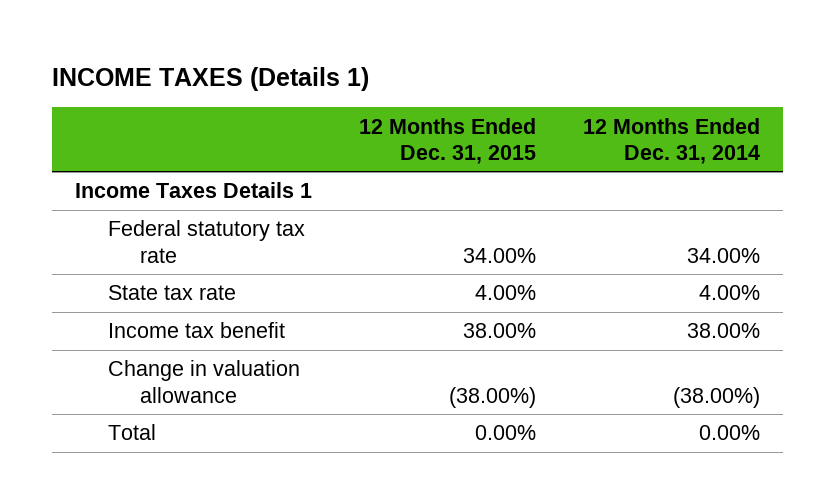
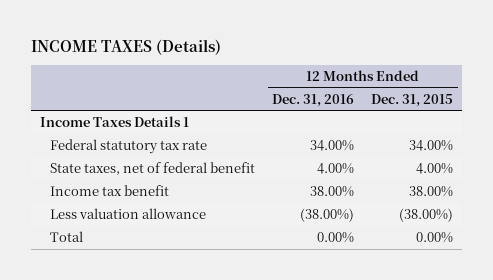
[51,66,369,91] INCOME TAXES (Details 1) -> [31,38,222,55] INCOME TAXES (Details)
[582,117,760,164] 12 Months Ended Dec. 31, 2014 -> none
none -> [272,93,355,107] Dec. 31, 2016
[107,285,236,301] State tax rate -> [50,162,256,176] State taxes, net of federal benefit
[107,360,300,403] Change in valuation allowance -> [50,208,207,220] Less valuation allowance

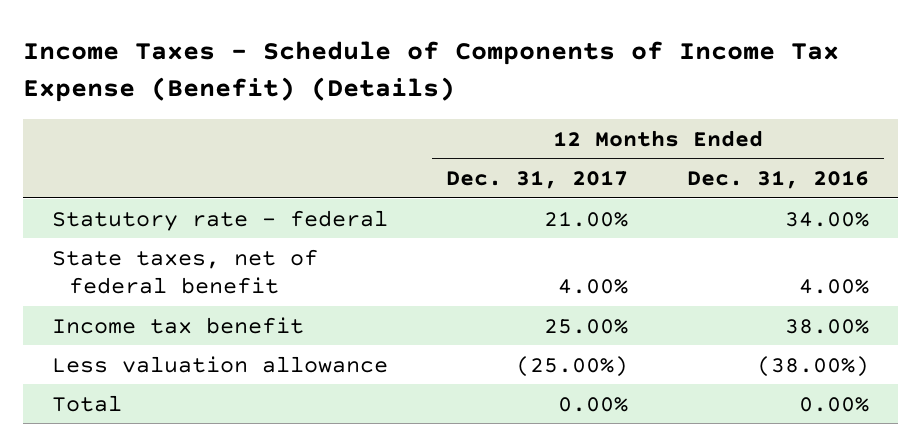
[31,38,222,55] INCOME TAXES (Details) -> [22,41,839,102] Income Taxes - Schedule of Components of Income Tax Expense (Benefit) (Details)
[371,93,454,107] Dec. 31, 2015 -> none
none -> [446,170,629,190] Dec. 31, 2017
[39,116,189,128] Income Taxes Details 1 -> none
[50,139,208,155] Federal statutory tax rate -> [51,209,388,231] Statutory rate - federal

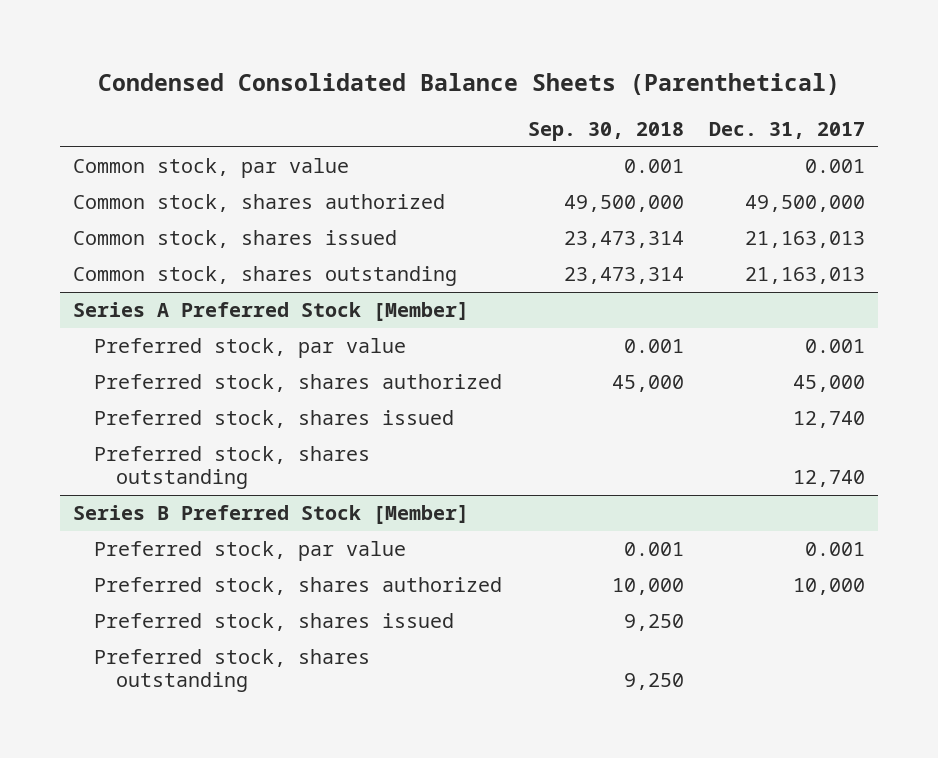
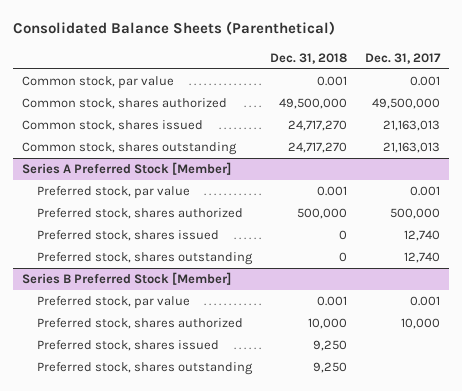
[97,72,840,95] Condensed Consolidated Balance Sheets (Parenthetical) -> [12,21,335,36] Consolidated Balance Sheets (Parenthetical)
[527,121,684,141] Sep. 30, 2018 -> none
none -> [269,52,347,64] Dec. 31, 2018
[792,375,865,393] 45,000 -> [390,208,441,220] 500,000

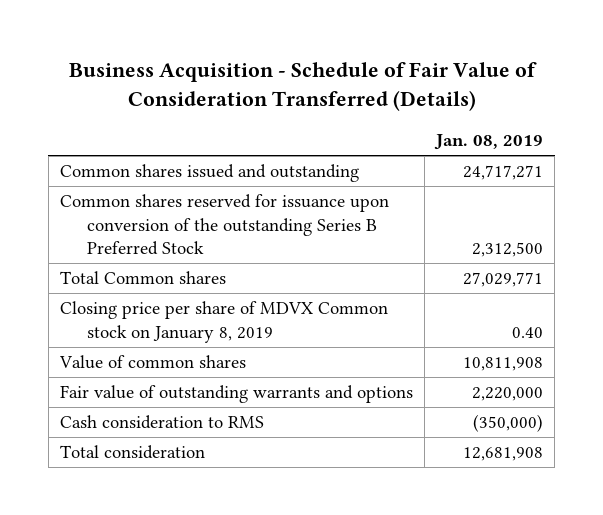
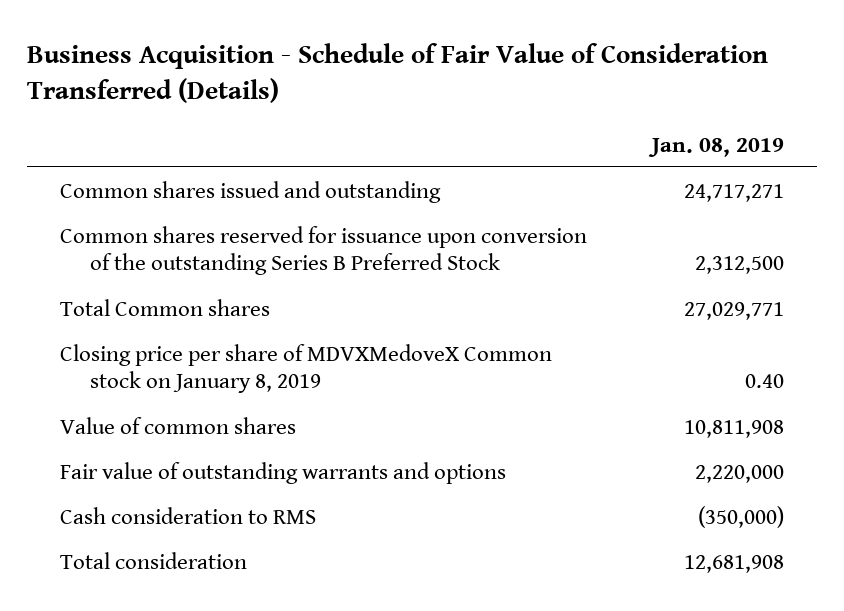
[60,301,389,343] Closing price per share of MDVX Common stock on January 8, 2019 -> [59,343,552,394] Closing price per share of MDVXMedoveX Common stock on January 8, 2019

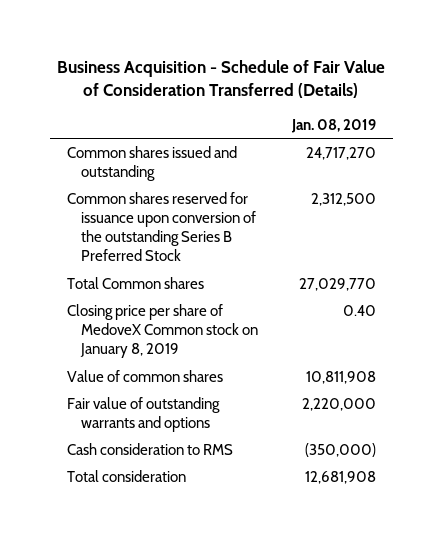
[683,183,784,202] 24,717,271 -> [306,146,377,160] 24,717,270
[683,301,784,320] 27,029,771 -> [299,277,377,291] 27,029,770
[59,343,552,394] Closing price per share of MDVXMedoveX Common stock on January 8, 2019 -> [66,303,259,359] Closing price per share of MedoveX Common stock on January 8, 2019

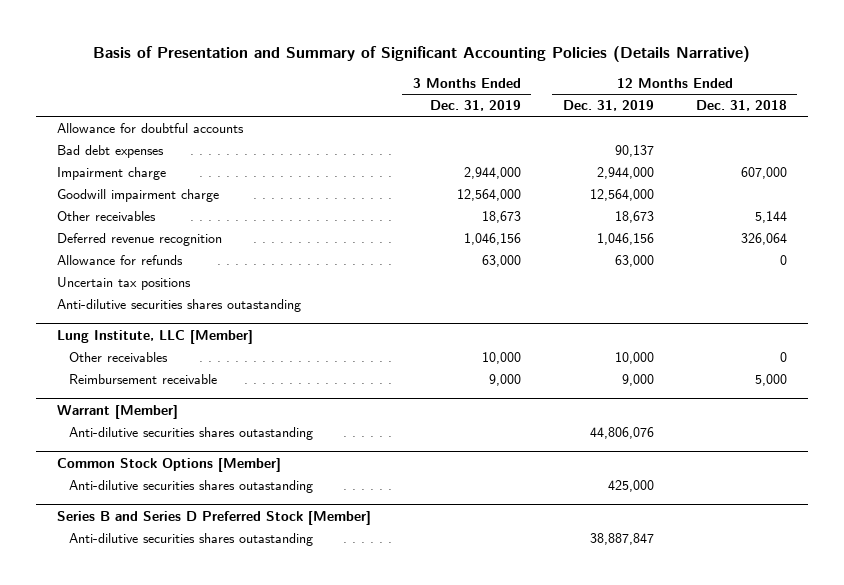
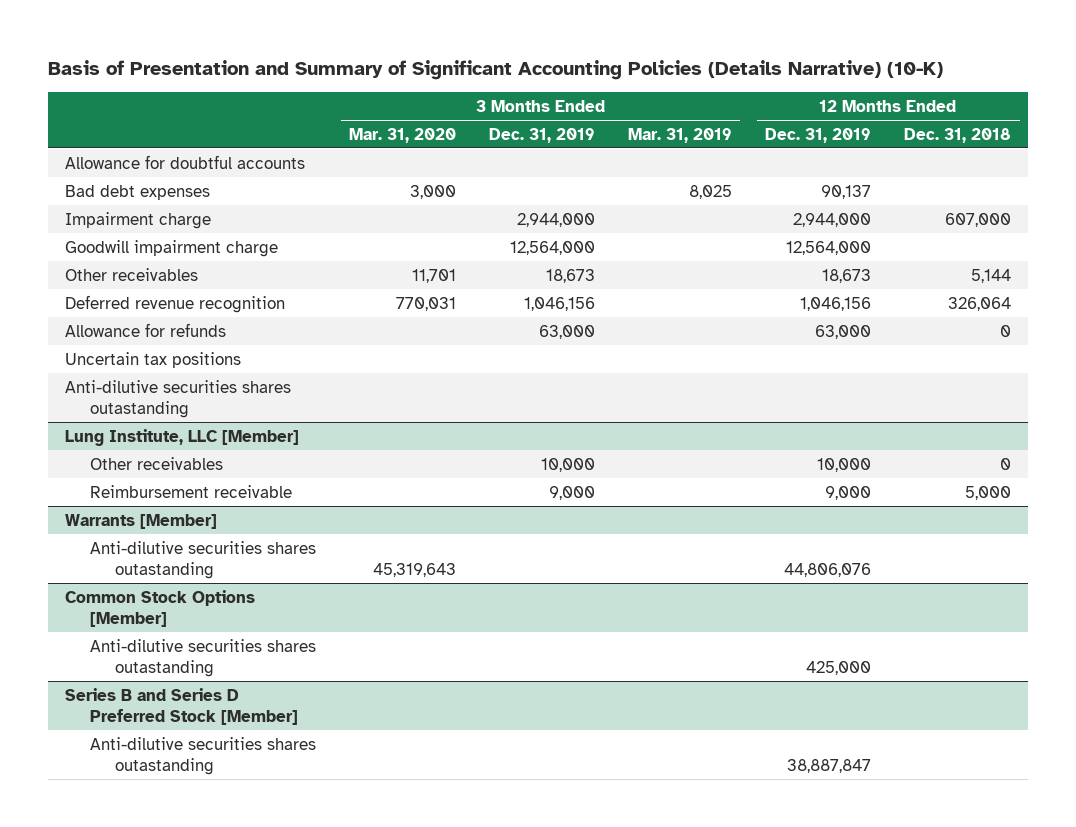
[92,45,750,62] Basis of Presentation and Summary of Significant Accounting Policies (Details Narrative) -> [48,60,944,81] Basis of Presentation and Summary of Significant Accounting Policies (Details Narrative) (10-K)
none -> [349,127,457,143] Mar. 31, 2020
none -> [628,127,733,143] Mar. 31, 2019
[56,404,178,419] Warrant [Member] -> [64,513,217,529] Warrants [Member]

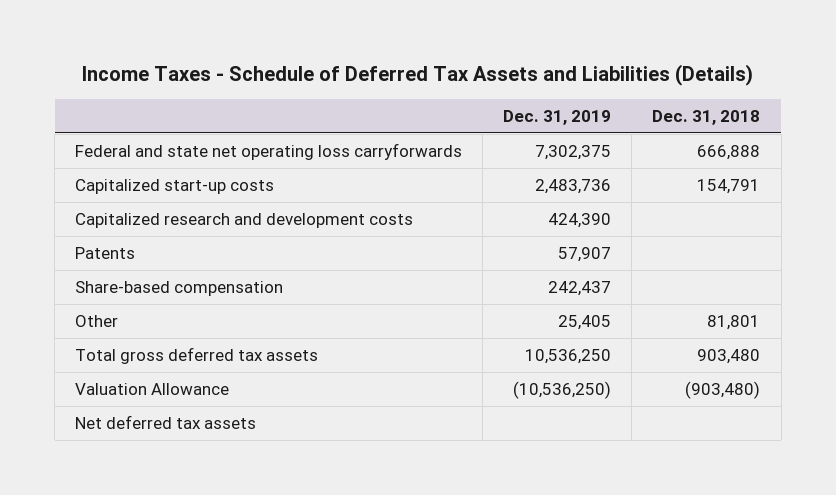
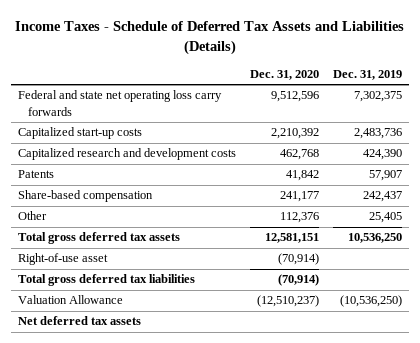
[652,109,761,125] Dec. 31, 2018 -> none
none -> [250,69,320,80] Dec. 31, 2020
[75,143,463,161] Federal and state net operating loss carryforwards -> [18,90,223,116] Federal and state net operating loss carry forwards
none -> [18,253,109,266] Right-of-use asset
none -> [18,274,196,287] Total gross deferred tax liabilities

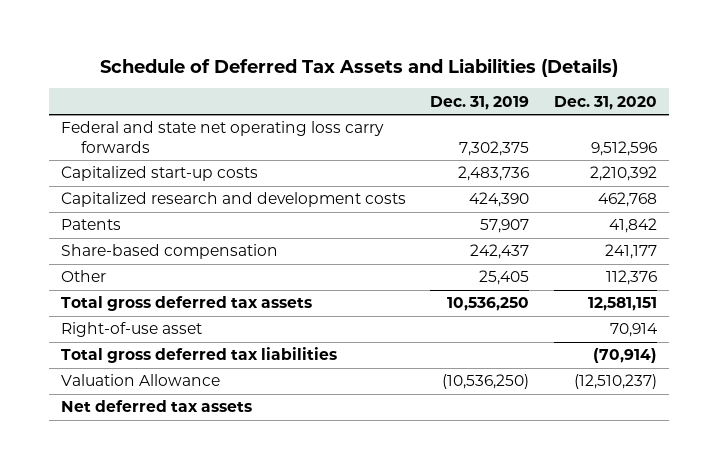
[15,21,405,55] Income Taxes - Schedule of Deferred Tax Assets and Liabilities (Details) -> [99,57,618,77] Schedule of Deferred Tax Assets and Liabilities (Details)
[278,253,320,266] (70,914) -> [609,323,658,338] 70,914

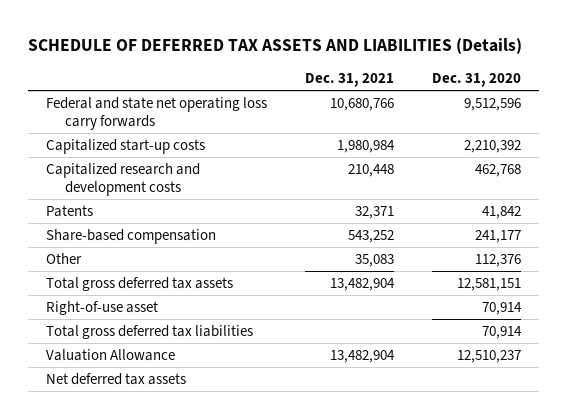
[99,57,618,77] Schedule of Deferred Tax Assets and Liabilities (Details) -> [27,37,522,54] SCHEDULE OF DEFERRED TAX ASSETS AND LIABILITIES (Details)
[430,95,530,110] Dec. 31, 2019 -> none
none -> [304,73,394,88] Dec. 31, 2021
[592,348,657,364] (70,914) -> [481,326,522,340] 70,914
[573,374,657,390] (12,510,237) -> [456,350,521,364] 12,510,237

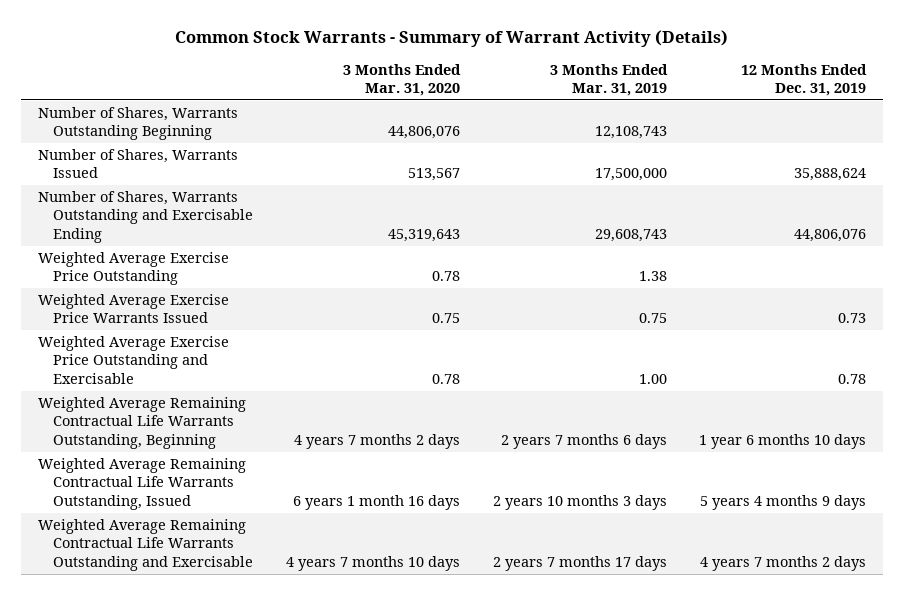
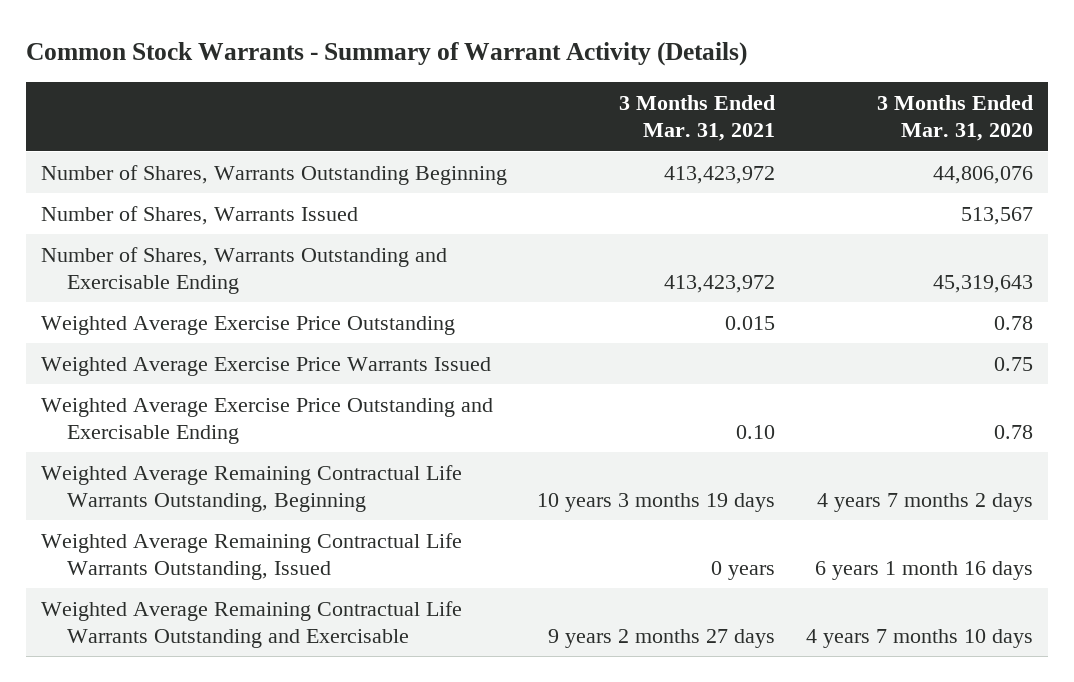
[549,63,668,97] 3 Months Ended Mar. 31, 2019 -> none
[741,63,868,97] 12 Months Ended Dec. 31, 2019 -> none
none -> [619,94,776,142] 3 Months Ended Mar. 31, 2021
[37,336,229,384] Weighted Average Exercise Price Outstanding and Exercisable -> [40,397,493,445] Weighted Average Exercise Price Outstanding and Exercisable Ending

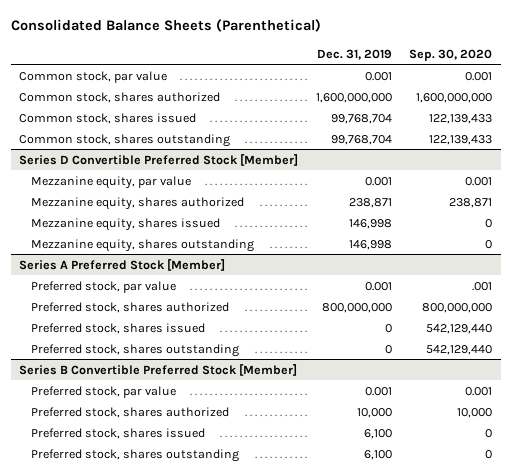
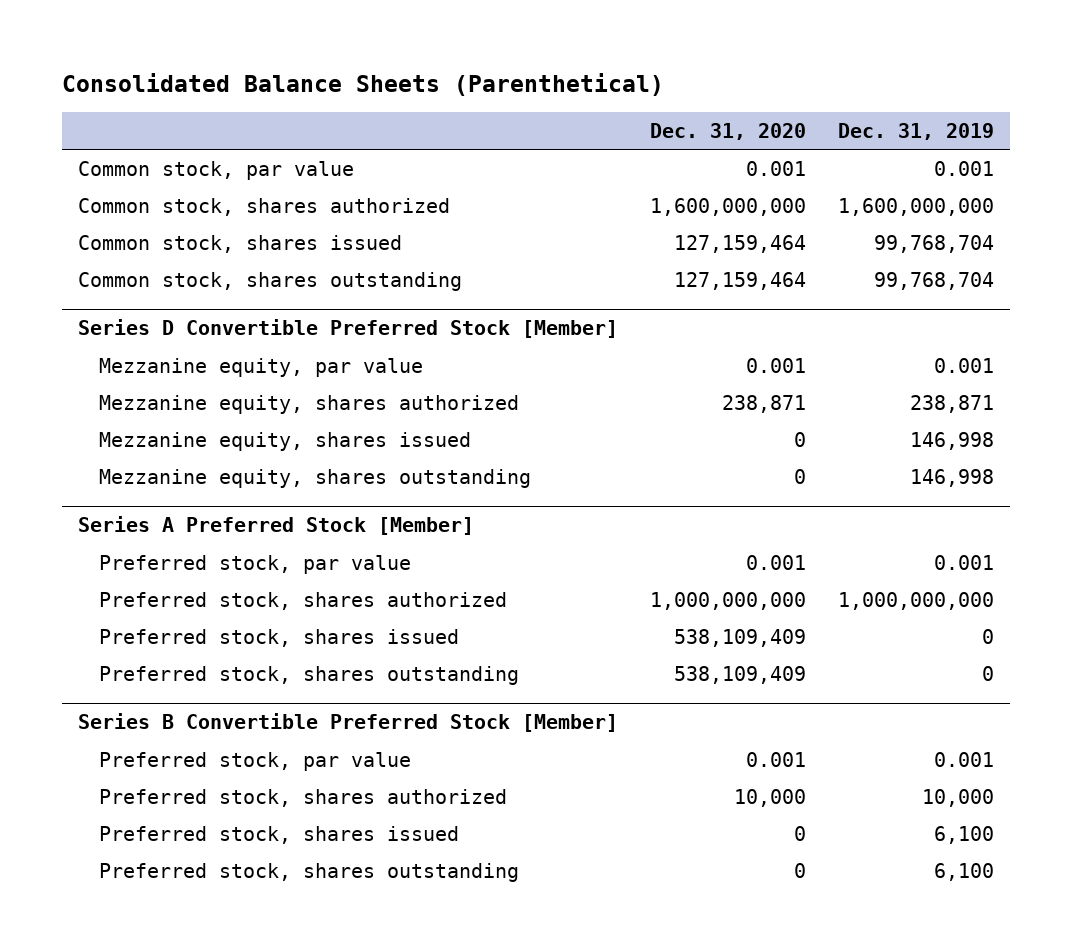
[409,48,493,61] Sep. 30, 2020 -> none
none -> [650,122,807,140] Dec. 31, 2020
[321,302,392,313] 800,000,000 -> [838,591,995,610] 1,000,000,000

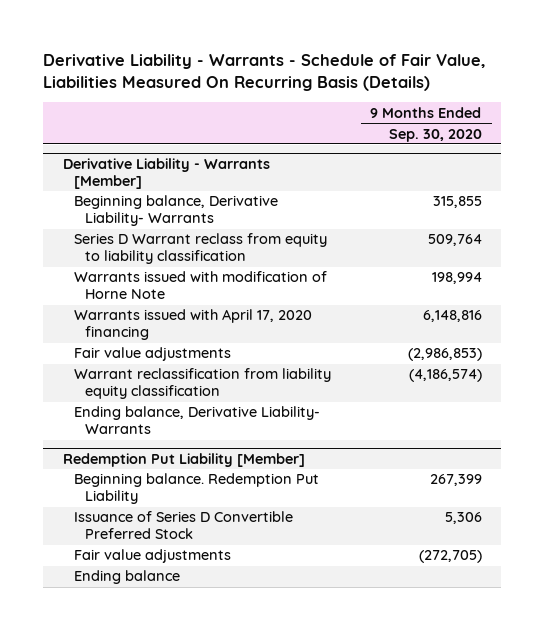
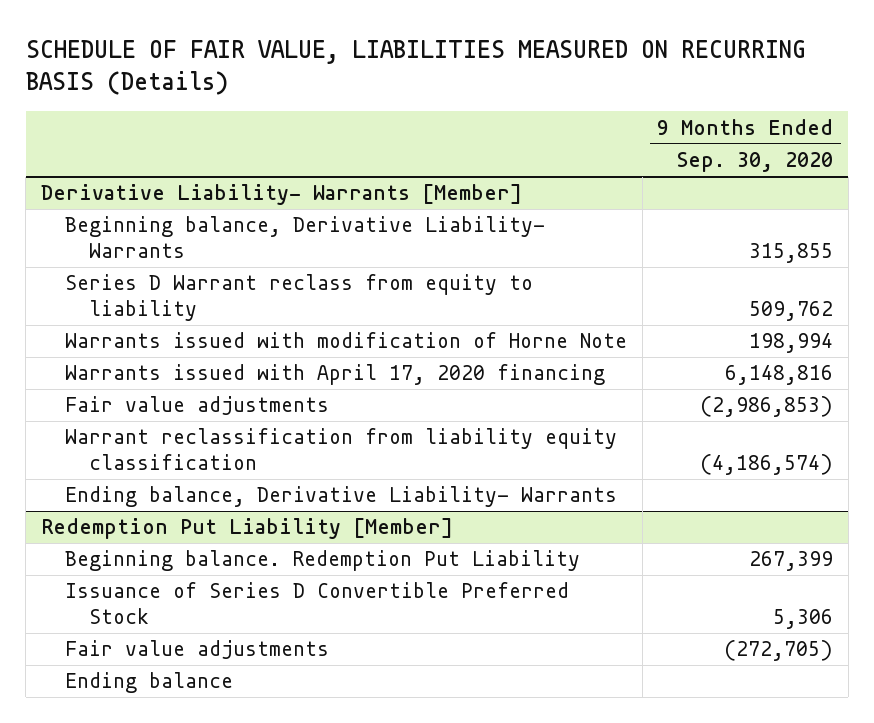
[43,53,487,92] Derivative Liability - Warrants - Schedule of Fair Value, Liabilities Measured On Recurring Basis (Details) -> [25,40,806,96] SCHEDULE OF FAIR VALUE, LIABILITIES MEASURED ON RECURRING BASIS (Details)
[63,157,271,189] Derivative Liability - Warrants [Member] -> [40,184,522,206] Derivative Liability- Warrants [Member]
[74,233,328,265] Series D Warrant reclass from equity to liability classification -> [65,274,534,322] Series D Warrant reclass from equity to liability
[427,234,482,247] 509,764 -> [749,301,834,322] 509,762

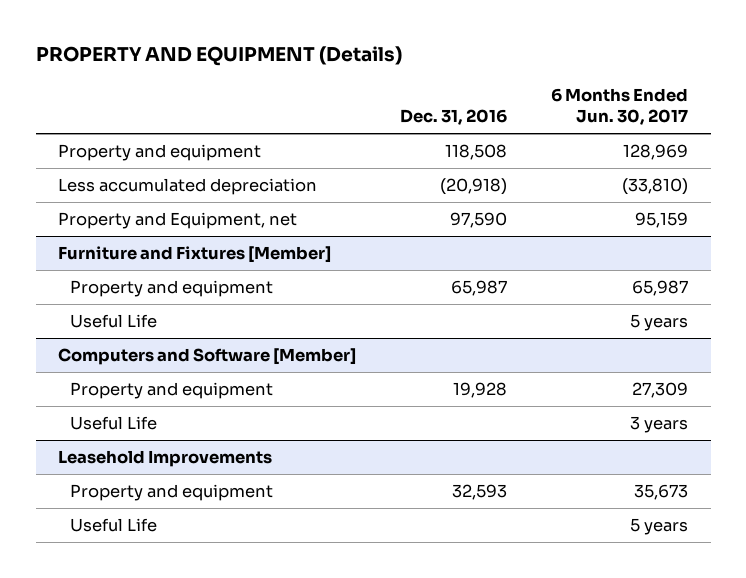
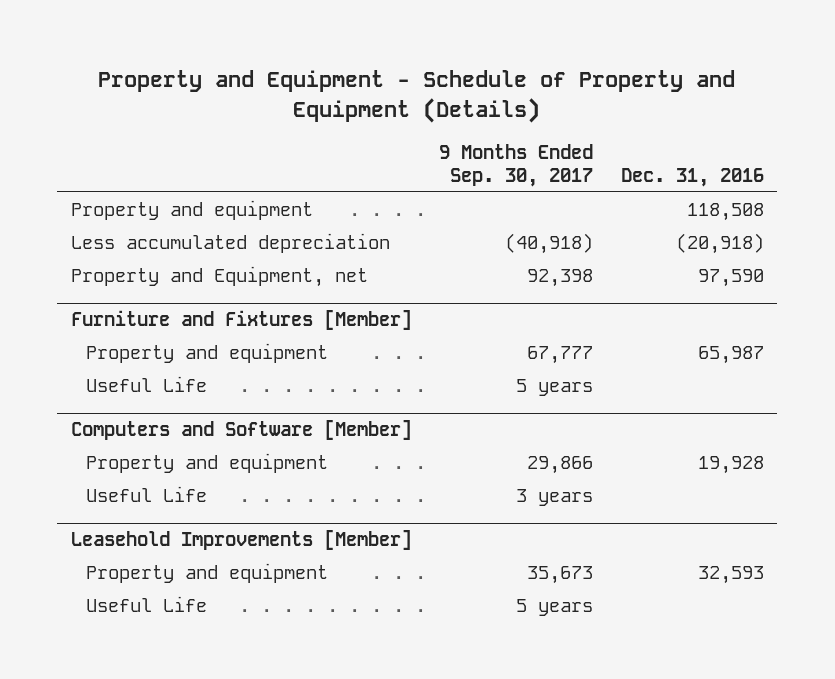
[35,46,402,67] PROPERTY AND EQUIPMENT (Details) -> [98,70,736,123] Property and Equipment - Schedule of Property and Equipment (Details)
[551,87,689,126] 6 Months Ended Jun. 30, 2017 -> none
none -> [439,144,594,188] 9 Months Ended Sep. 30, 2017
[57,450,272,468] Leasehold Improvements -> [70,530,412,551] Leasehold Improvements [Member]

